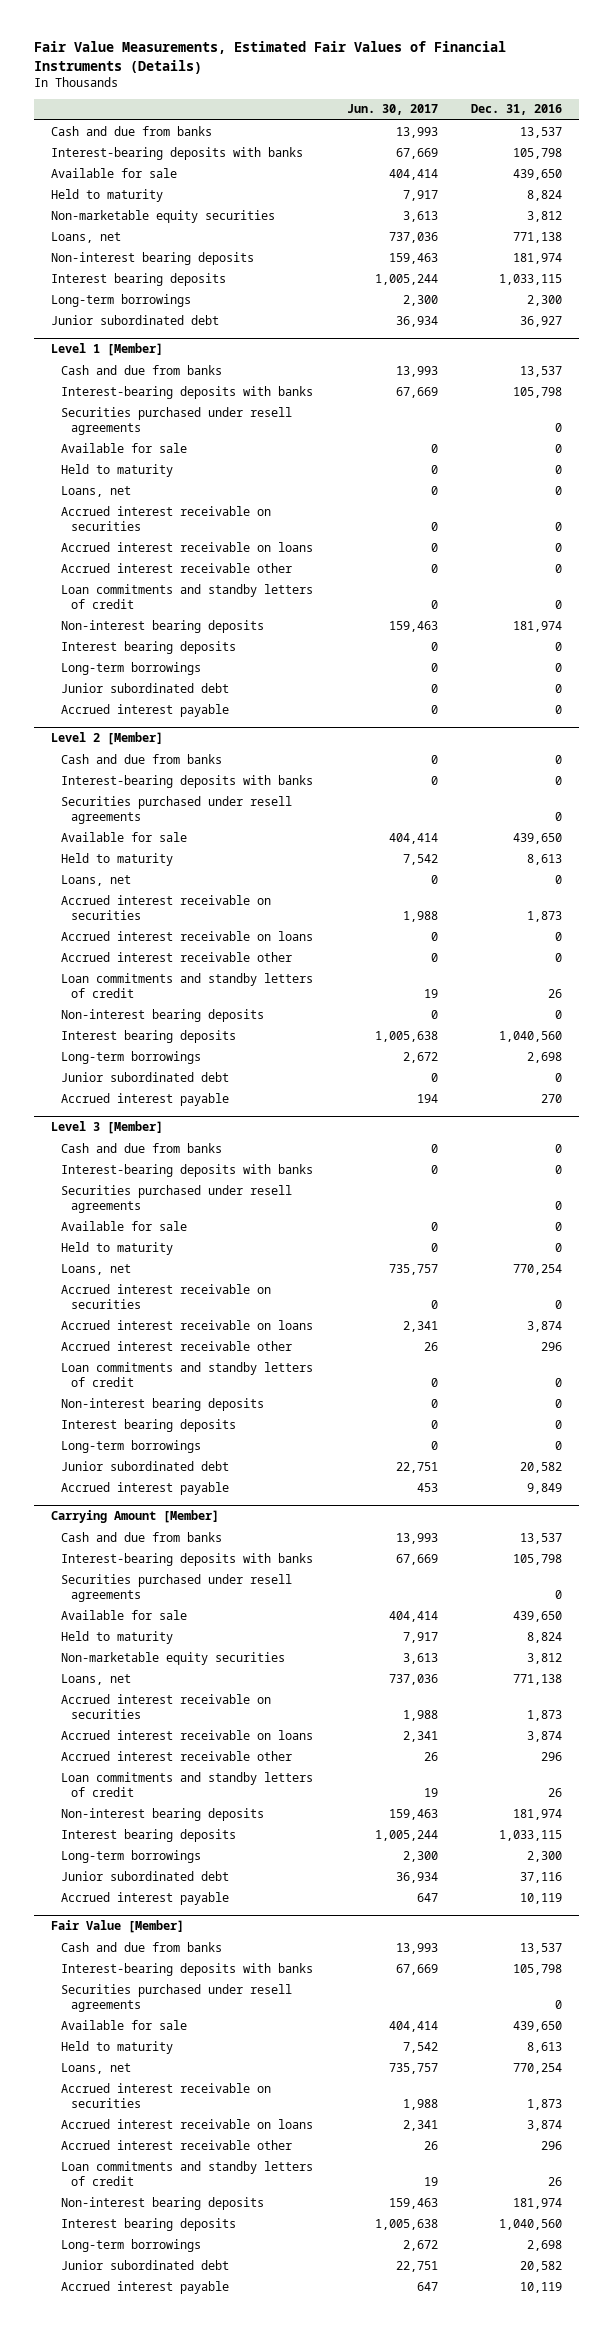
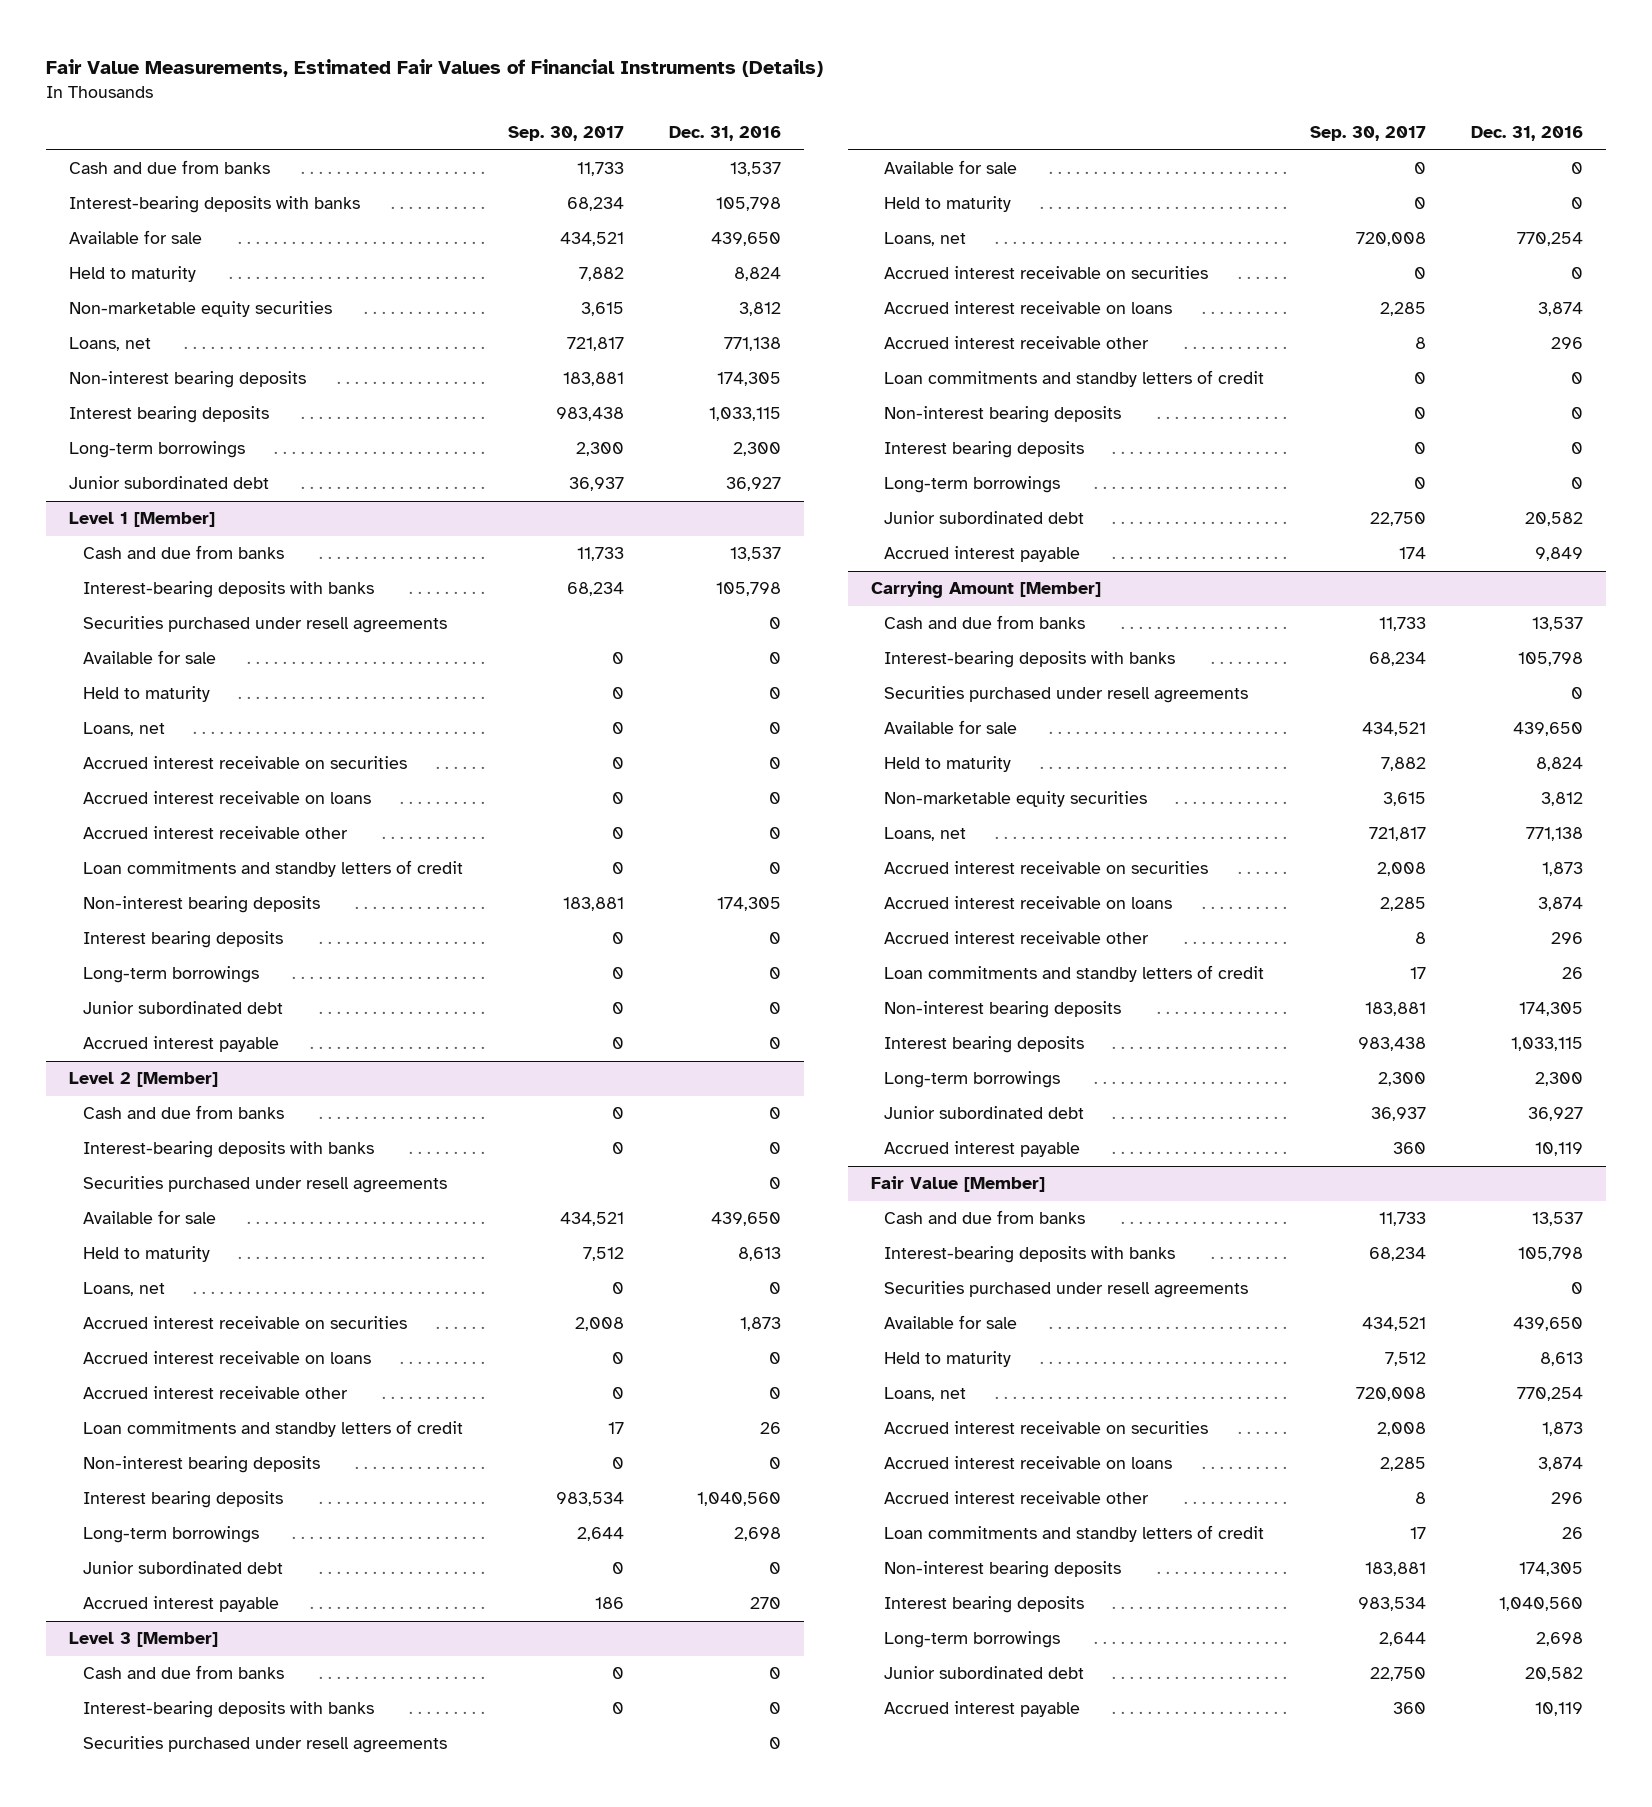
[346,104,438,116] Jun. 30, 2017 -> none
none -> [508,126,625,142] Sep. 30, 2017
[513,252,563,264] 181,974 -> [717,372,782,387] 174,305
[513,620,563,632] 181,974 -> [717,897,782,912] 174,305
[513,1808,563,1820] 181,974 -> [1519,1002,1584,1017] 174,305
[520,1871,563,1883] 37,116 -> [1528,1107,1584,1122] 36,927
[513,2197,563,2209] 181,974 -> [1519,1562,1584,1577] 174,305

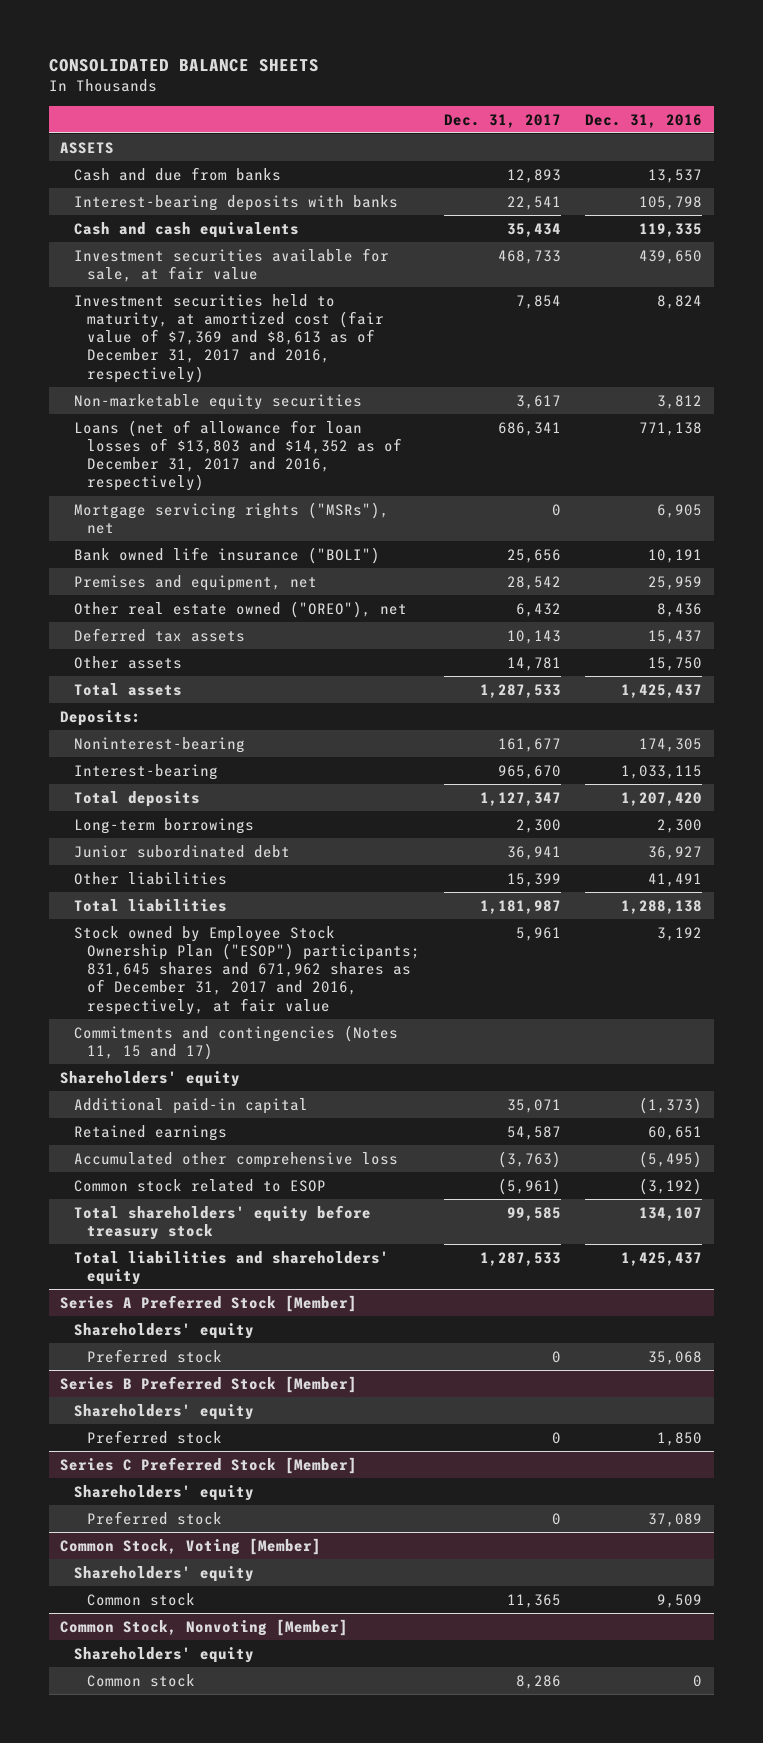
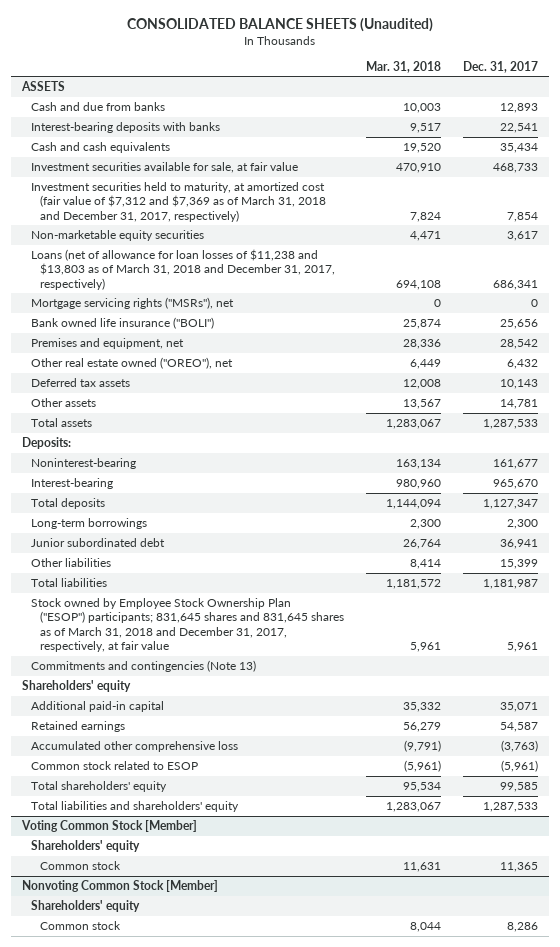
[48,59,319,73] CONSOLIDATED BALANCE SHEETS -> [127,18,434,33] CONSOLIDATED BALANCE SHEETS (Unaudited)
[585,113,703,128] Dec. 31, 2016 -> none
none -> [365,60,441,73] Mar. 31, 2018
[73,293,385,383] Investment securities held to maturity, at amortized cost (fair value of $7,369 and $8,613 as of December 31, 2017 and 2016, respectively) -> [31,182,326,222] Investment securities held to maturity, at amortized cost (fair value of $7,312 and $7,369 as of March 31, 2018 and December 31, 2017, respectively)
[73,419,403,492] Loans (net of allowance for loan losses of $13,803 and $14,352 as of December 31, 2017 and 2016, respectively) -> [31,249,335,290] Loans (net of allowance for loan losses of $11,238 and $13,803 as of March 31, 2018 and December 31, 2017, respectively)
[73,925,421,1015] Stock owned by Employee Stock Ownership Plan ("ESOP") participants; 831,645 shares and 671,962 shares as of December 31, 2017 and 2016, respectively, at fair value -> [31,598,344,652] Stock owned by Employee Stock Ownership Plan ("ESOP") participants; 831,645 shares and 831,645 shares as of March 31, 2018 and December 31, 2017, respectively, at fair value
[73,1024,398,1060] Commitments and contingencies (Notes 11, 15 and 17) -> [31,660,257,673] Commitments and contingencies (Note 13)
[73,1204,371,1240] Total shareholders' equity before treasury stock -> [31,781,168,793] Total shareholders' equity
[60,1294,358,1312] Series A Preferred Stock [Member] -> none
[73,1322,254,1339] Shareholders' equity -> none
[87,1348,223,1363] Preferred stock -> none
[60,1375,358,1393] Series B Preferred Stock [Member] -> none
[73,1403,254,1420] Shareholders' equity -> none
[87,1429,223,1444] Preferred stock -> none
[60,1456,358,1474] Series C Preferred Stock [Member] -> none
[73,1484,254,1501] Shareholders' equity -> none
[87,1510,223,1525] Preferred stock -> none
[60,1537,322,1555] Common Stock, Voting [Member] -> [21,820,198,833] Voting Common Stock [Member]
[60,1618,349,1636] Common Stock, Nonvoting [Member] -> [22,880,219,893] Nonvoting Common Stock [Member]

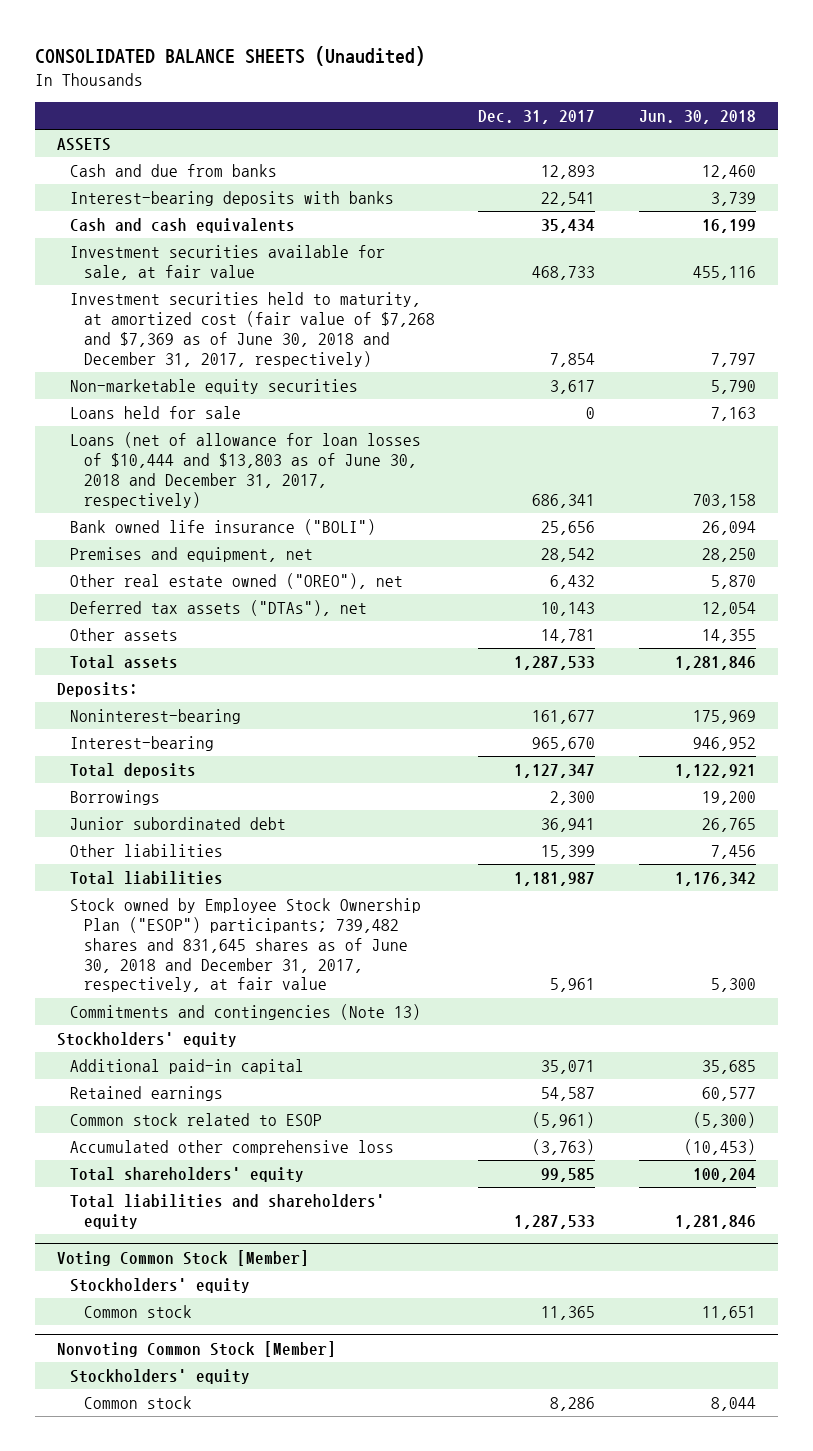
[365,60,441,73] Mar. 31, 2018 -> none
none -> [638,109,756,124] Jun. 30, 2018
[31,182,326,222] Investment securities held to maturity, at amortized cost (fair value of $7,312 and $7,369 as of March 31, 2018 and December 31, 2017, respectively) -> [70,292,435,367] Investment securities held to maturity, at amortized cost (fair value of $7,268 and $7,369 as of June 30, 2018 and December 31, 2017, respectively)
[31,297,235,310] Mortgage servicing rights ("MSRs"), net -> none
none -> [70,406,242,420] Loans held for sale
[31,249,335,290] Loans (net of allowance for loan losses of $11,238 and $13,803 as of March 31, 2018 and December 31, 2017, respectively) -> [70,432,422,508] Loans (net of allowance for loan losses of $10,444 and $13,803 as of June 30, 2018 and December 31, 2017, respectively)
[31,378,131,388] Deferred tax assets -> [70,600,368,617] Deferred tax assets ("DTAs"), net
[31,518,148,530] Long-term borrowings -> [70,790,161,806] Borrowings
[31,598,344,652] Stock owned by Employee Stock Ownership Plan ("ESOP") participants; 831,645 shares and 831,645 shares as of March 31, 2018 and December 31, 2017, respectively, at fair value -> [70,898,422,993] Stock owned by Employee Stock Ownership Plan ("ESOP") participants; 739,482 shares and 831,645 shares as of June 30, 2018 and December 31, 2017, respectively, at fair value
[22,680,132,693] Shareholders' equity -> [57,1032,238,1048] Stockholders' equity
[31,741,239,753] Accumulated other comprehensive loss -> [70,1140,395,1156] Accumulated other comprehensive loss
[31,840,141,853] Shareholders' equity -> [70,1278,251,1294] Stockholders' equity
[31,900,141,913] Shareholders' equity -> [70,1369,251,1385] Stockholders' equity

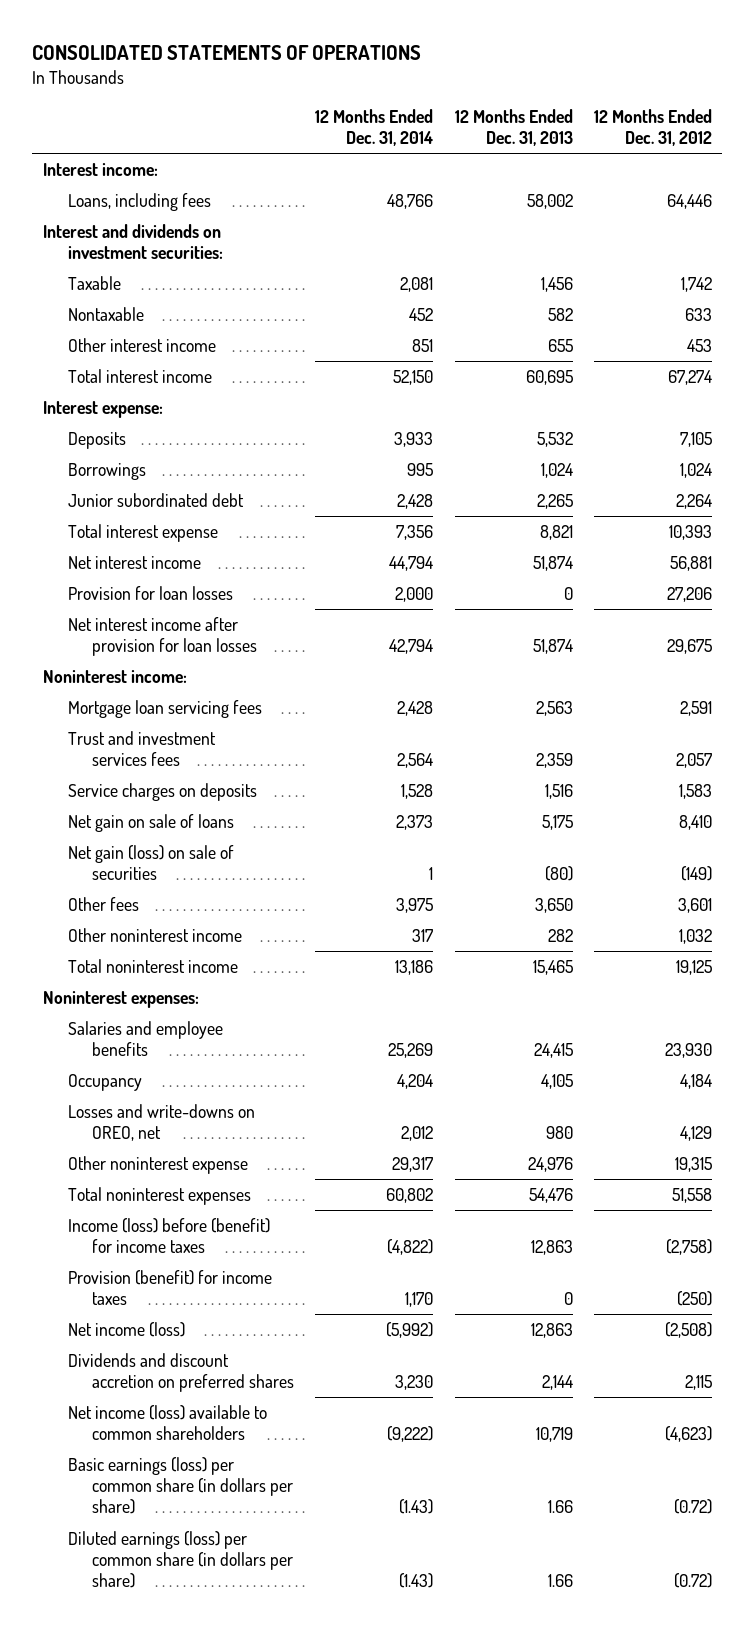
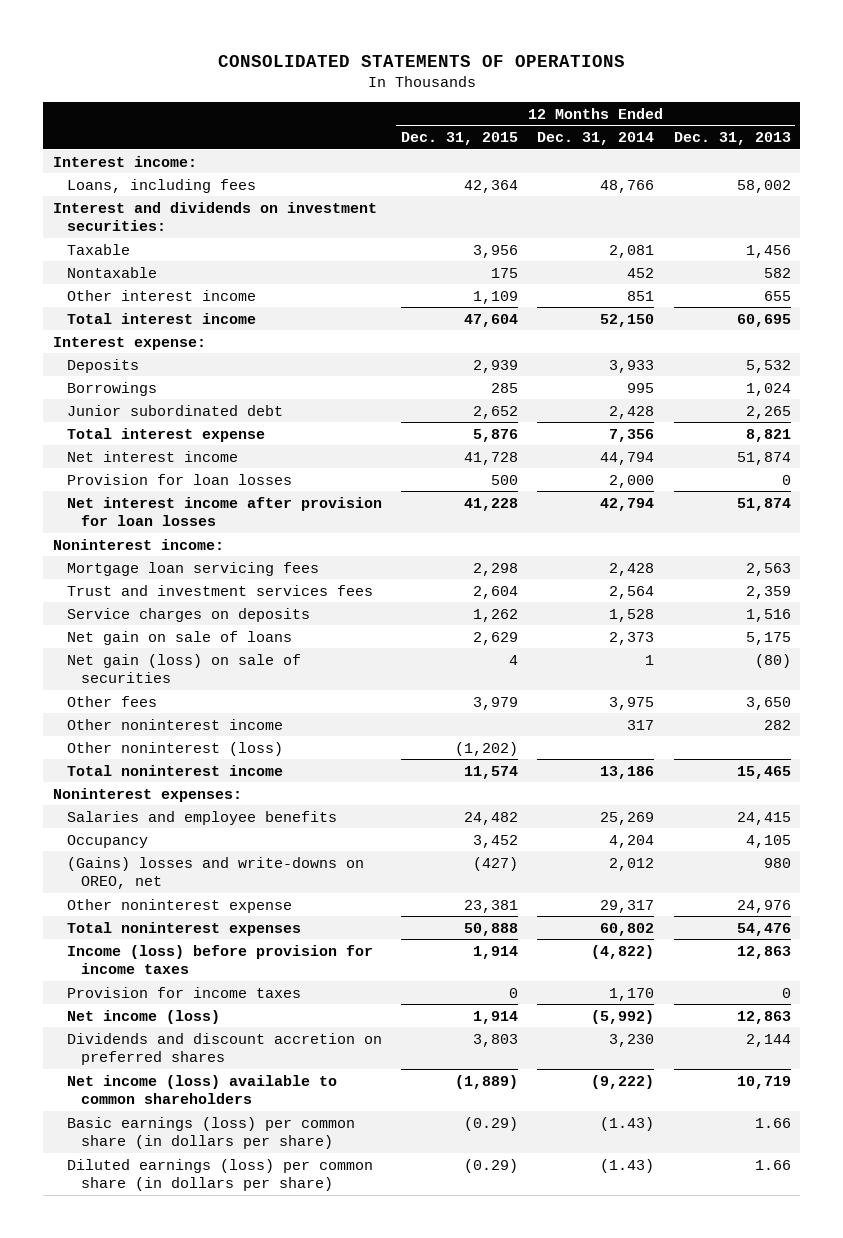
[593,109,712,147] 12 Months Ended Dec. 31, 2012 -> none
none -> [400,132,518,146] Dec. 31, 2015
none -> [66,741,283,756] Other noninterest (loss)
[67,1103,255,1142] Losses and write-downs on OREO, net -> [66,856,364,890] (Gains) losses and write-downs on OREO, net
[67,1217,270,1254] Income (loss) before (benefit) for income taxes -> [66,944,373,975] Income (loss) before provision for income taxes
[67,1269,272,1306] Provision (benefit) for income taxes -> [66,986,301,998] Provision for income taxes

